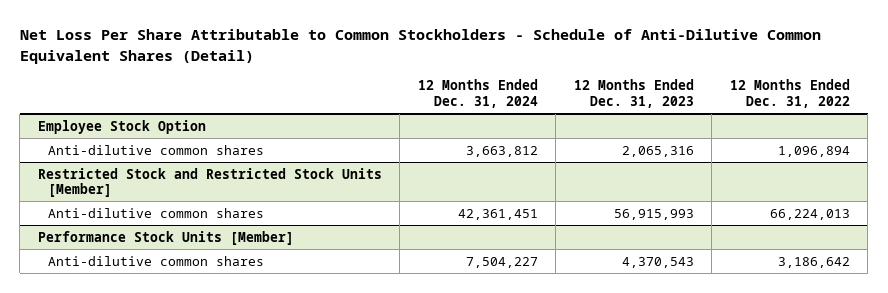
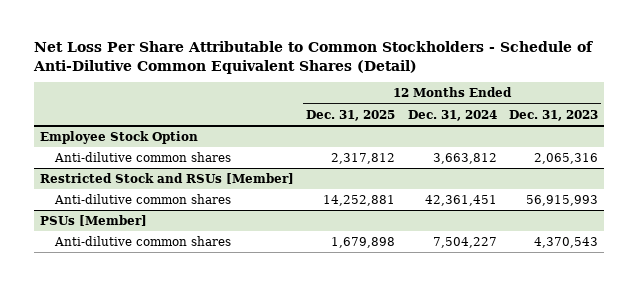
[729,79,850,108] 12 Months Ended Dec. 31, 2022 -> none
none -> [306,109,396,121] Dec. 31, 2025
[37,167,382,198] Restricted Stock and Restricted Stock Units [Member] -> [40,172,295,184] Restricted Stock and RSUs [Member]
[37,230,294,245] Performance Stock Units [Member] -> [40,214,148,226] PSUs [Member]

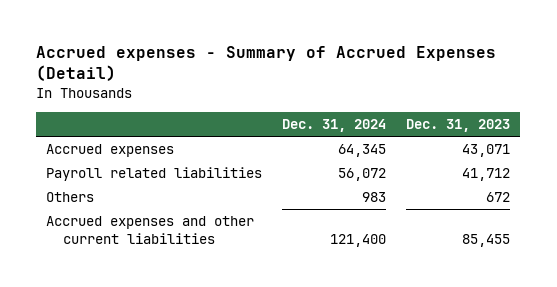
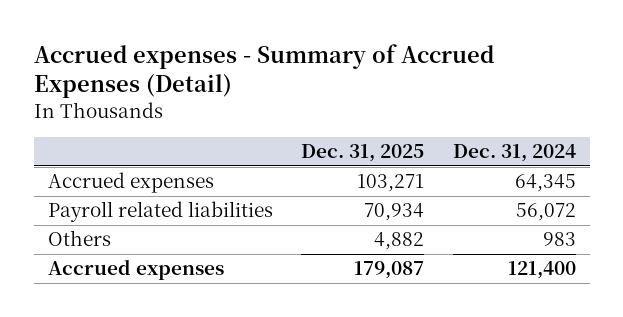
[406,119,511,133] Dec. 31, 2023 -> none
none -> [301,144,425,163] Dec. 31, 2025
[46,216,255,244] Accrued expenses and other current liabilities -> [47,259,224,281] Accrued expenses

